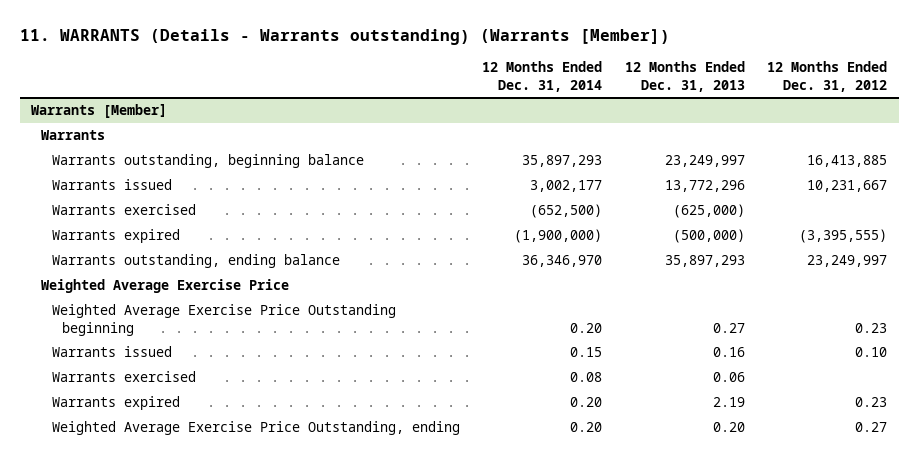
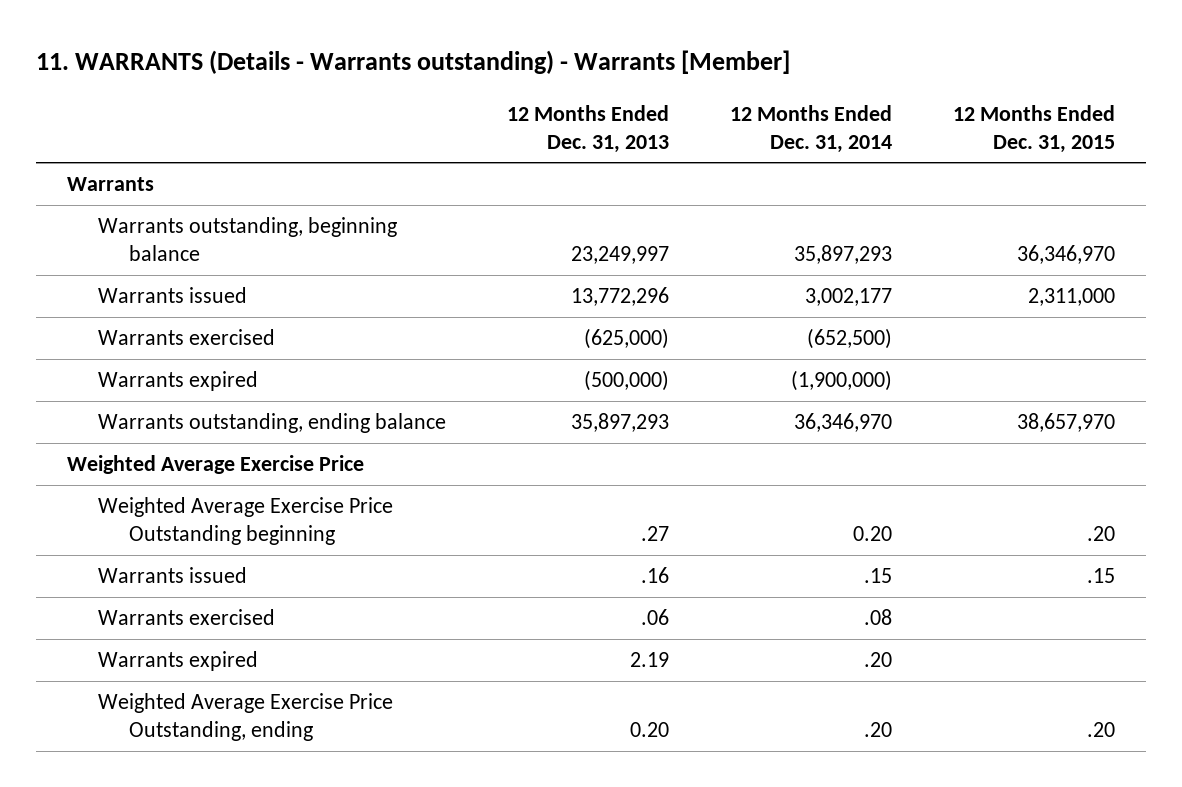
[19,29,670,46] 11. WARRANTS (Details - Warrants outstanding) (Warrants [Member]) -> [36,50,791,75] 11. WARRANTS (Details - Warrants outstanding) - Warrants [Member]
[767,61,888,92] 12 Months Ended Dec. 31, 2012 -> none
none -> [953,104,1116,153] 12 Months Ended Dec. 31, 2015
[31,104,168,119] Warrants [Member] -> none
[712,322,745,333] 0.27 -> [640,526,669,542] .27
[570,347,603,358] 0.15 -> [864,568,893,584] .15
[712,347,745,358] 0.16 -> [640,567,669,584] .16
[570,372,603,383] 0.08 -> [864,609,893,626] .08
[712,372,745,383] 0.06 -> [640,609,669,626] .06
[570,397,603,408] 0.20 -> [864,652,893,668] .20
[570,422,603,433] 0.20 -> [864,722,893,738] .20

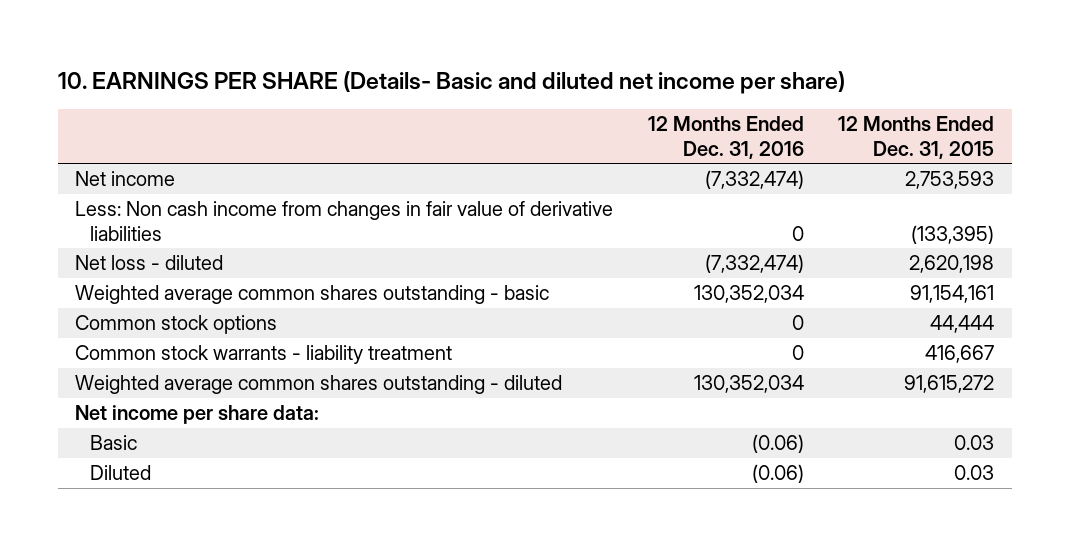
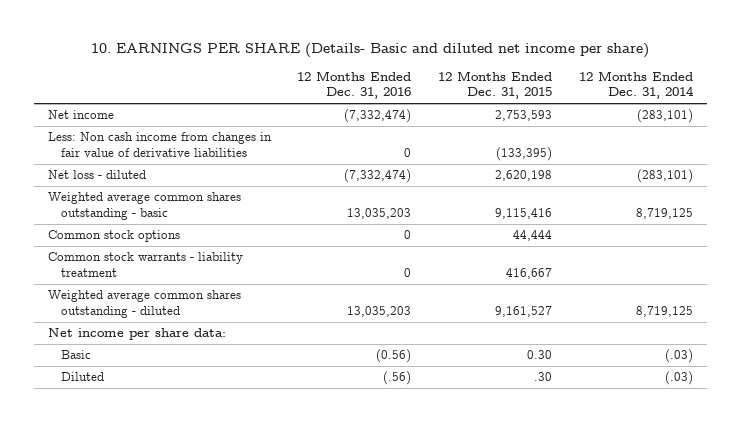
none -> [579,70,695,100] 12 Months Ended Dec. 31, 2014
[693,285,804,304] 130,352,034 -> [347,207,412,219] 13,035,203
[910,285,995,304] 91,154,161 -> [495,207,553,219] 9,115,416
[693,375,804,394] 130,352,034 -> [347,305,412,317] 13,035,203
[904,375,995,394] 91,615,272 -> [495,305,553,317] 9,161,527
[751,434,804,454] (0.06) -> [376,349,412,364] (0.56)
[954,435,995,451] 0.03 -> [527,350,553,360] 0.30
[751,464,804,484] (0.06) -> [383,371,412,386] (.56)
[954,465,995,481] 0.03 -> [534,372,553,382] .30

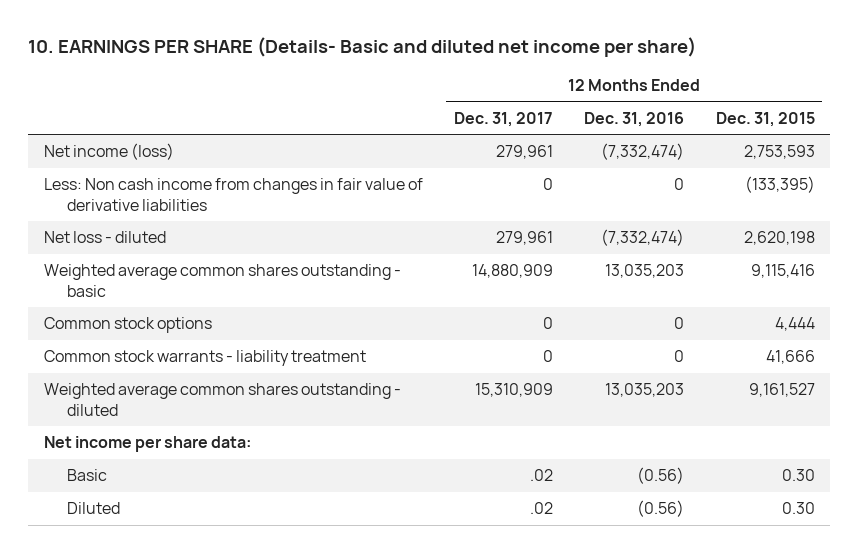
[579,70,695,100] 12 Months Ended Dec. 31, 2014 -> none
none -> [454,111,554,127] Dec. 31, 2017
[47,110,114,120] Net income -> [43,143,174,161] Net income (loss)
[513,230,553,242] 44,444 -> [774,317,815,332] 4,444
[506,267,553,279] 416,667 -> [765,350,815,365] 41,666
[383,371,412,386] (.56) -> [637,500,685,518] (0.56)
[534,372,553,382] .30 -> [781,502,815,515] 0.30

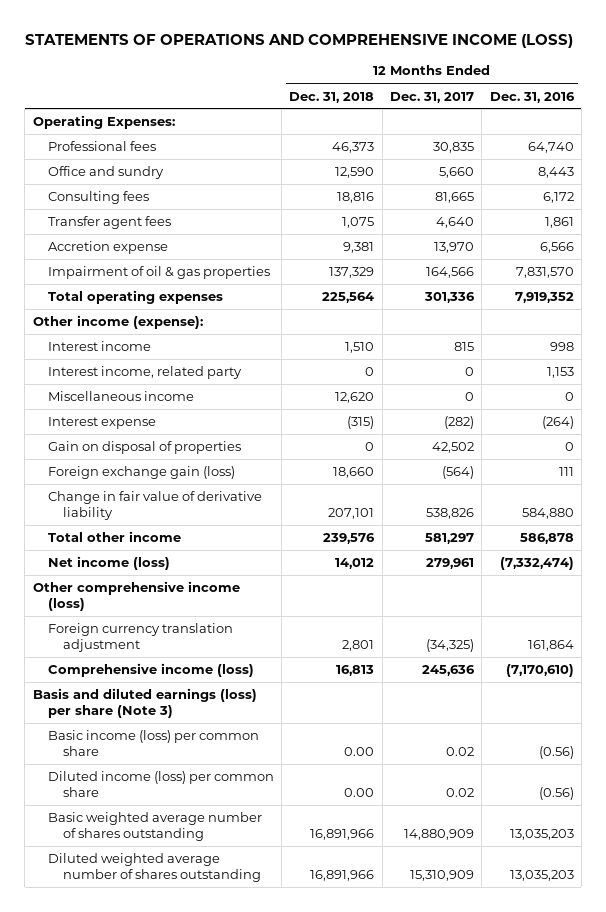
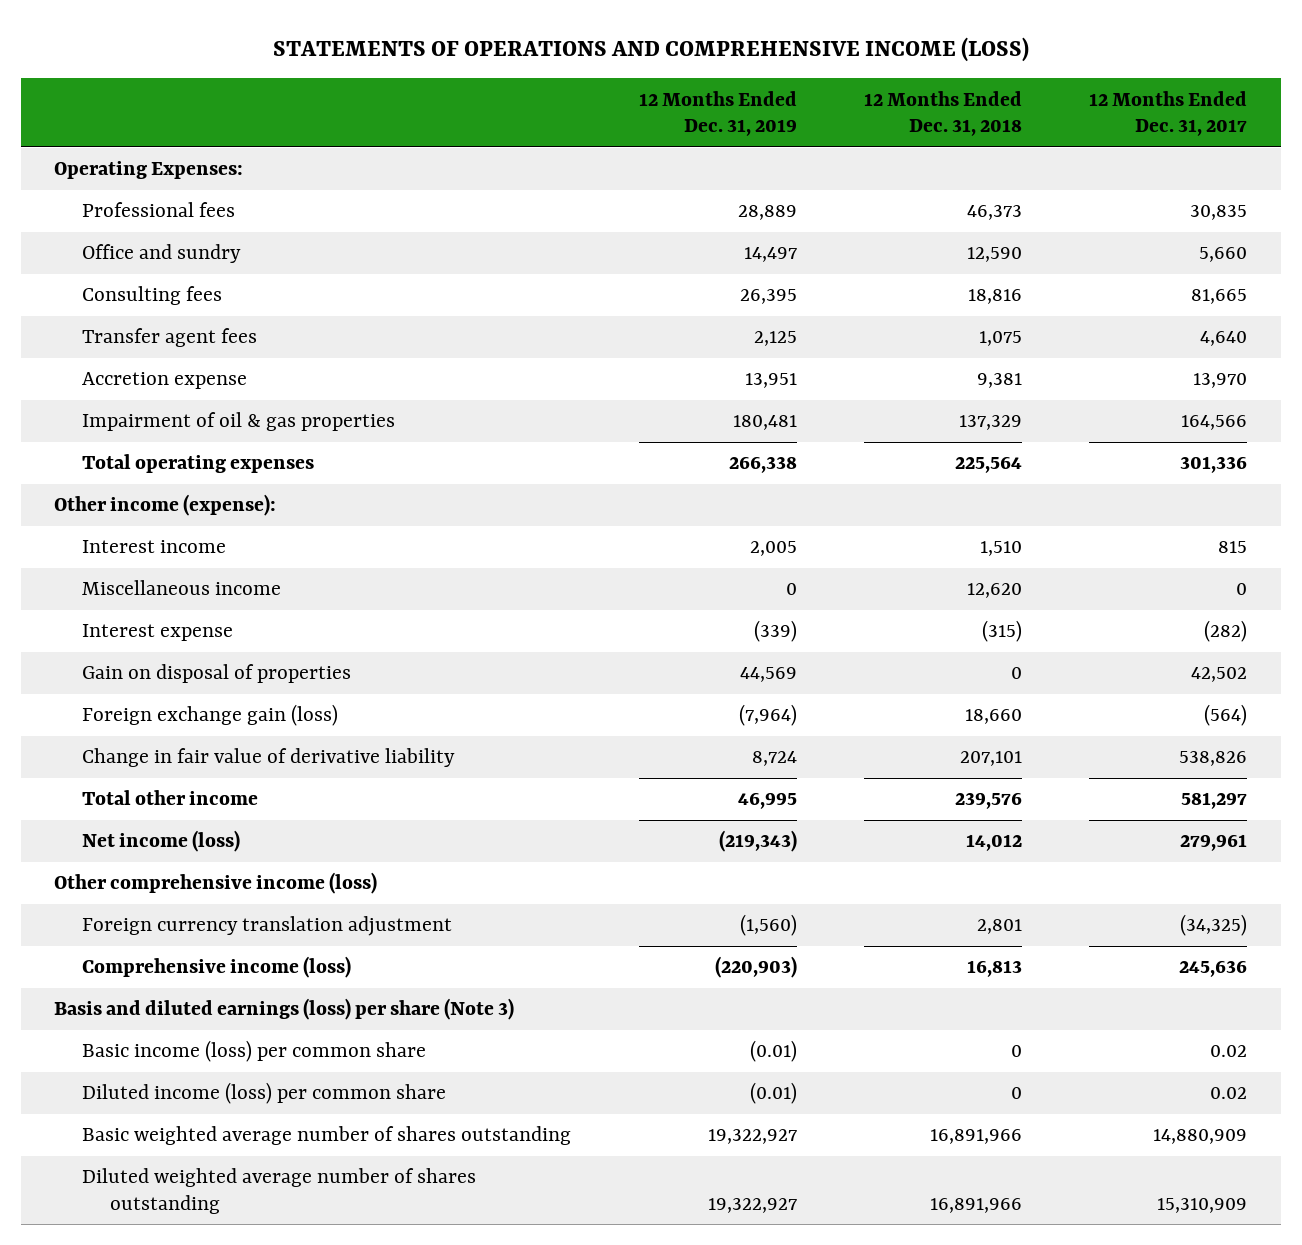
[489,91,575,103] Dec. 31, 2016 -> none
none -> [638,90,797,137] 12 Months Ended Dec. 31, 2019
[47,366,242,380] Interest income, related party -> none
[344,747,375,757] 0.00 -> [1010,1045,1022,1058] 0
[344,788,375,798] 0.00 -> [1010,1087,1022,1100] 0

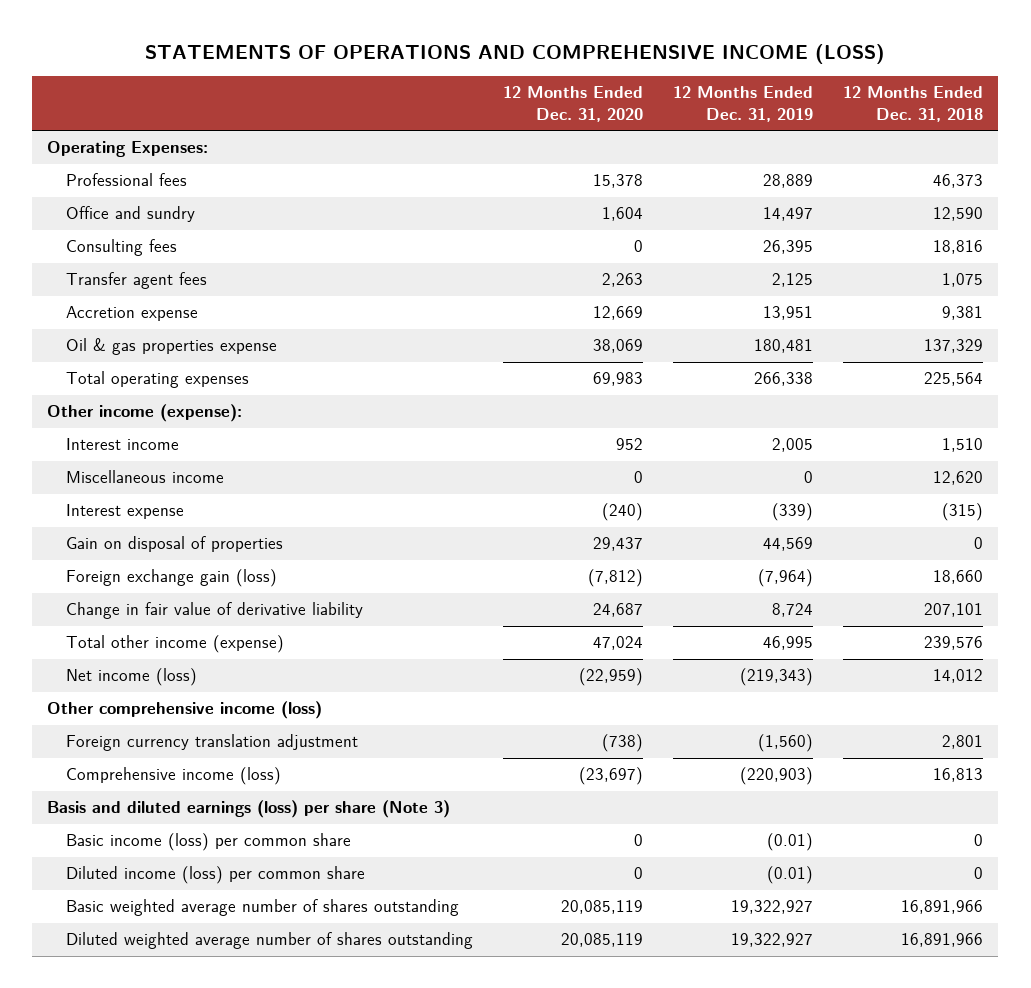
[1089,90,1248,137] 12 Months Ended Dec. 31, 2017 -> none
none -> [503,86,644,122] 12 Months Ended Dec. 31, 2020
[82,412,396,432] Impairment of oil & gas properties -> [66,338,278,356] Oil & gas properties expense
[82,790,259,806] Total other income -> [66,635,285,654] Total other income (expense)

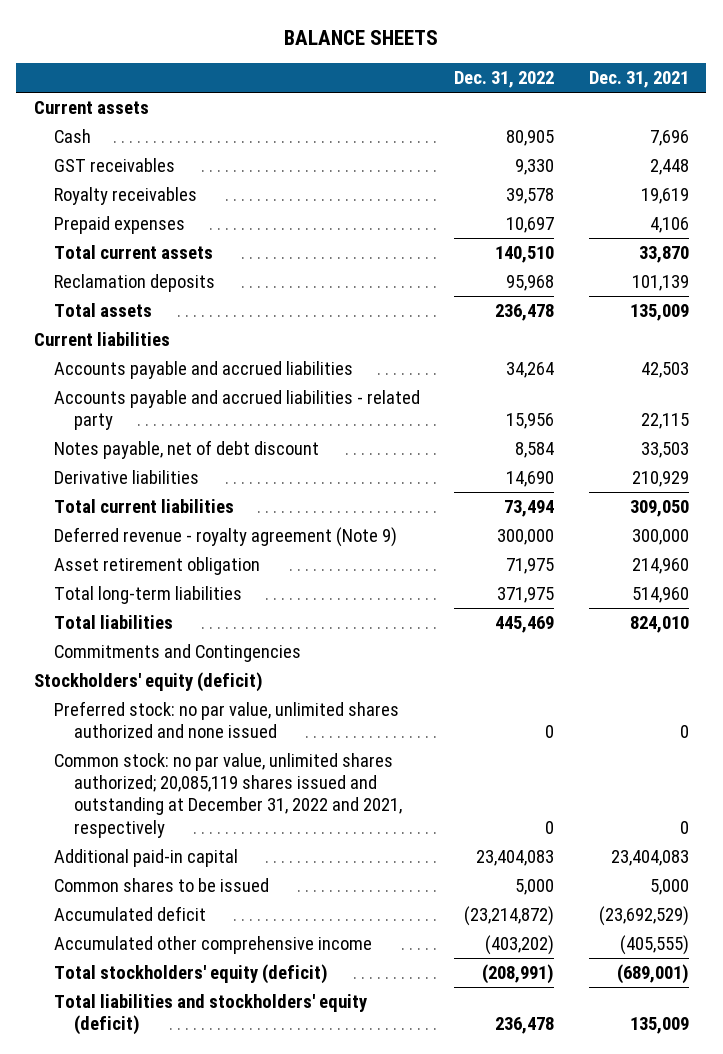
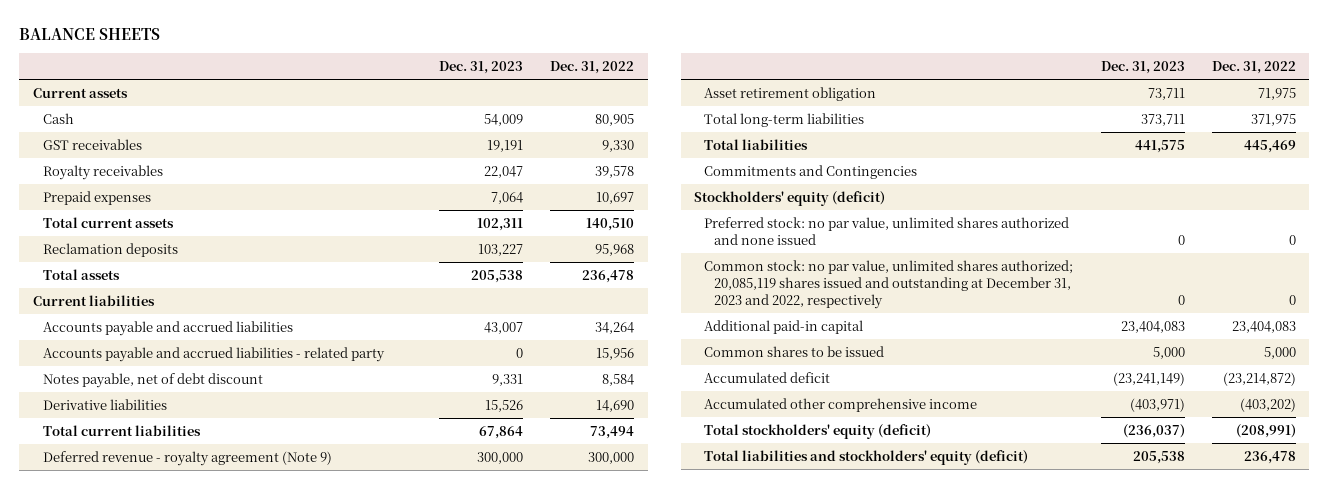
[588,71,689,89] Dec. 31, 2021 -> none
none -> [439,60,524,74] Dec. 31, 2023
[53,752,402,838] Common stock: no par value, unlimited shares authorized; 20,085,119 shares issued and outstanding at December 31, 2022 and 2021, respectively -> [704,259,1074,310] Common stock: no par value, unlimited shares authorized; 20,085,119 shares issued and outstanding at December 31, 2023 and 2022, respectively

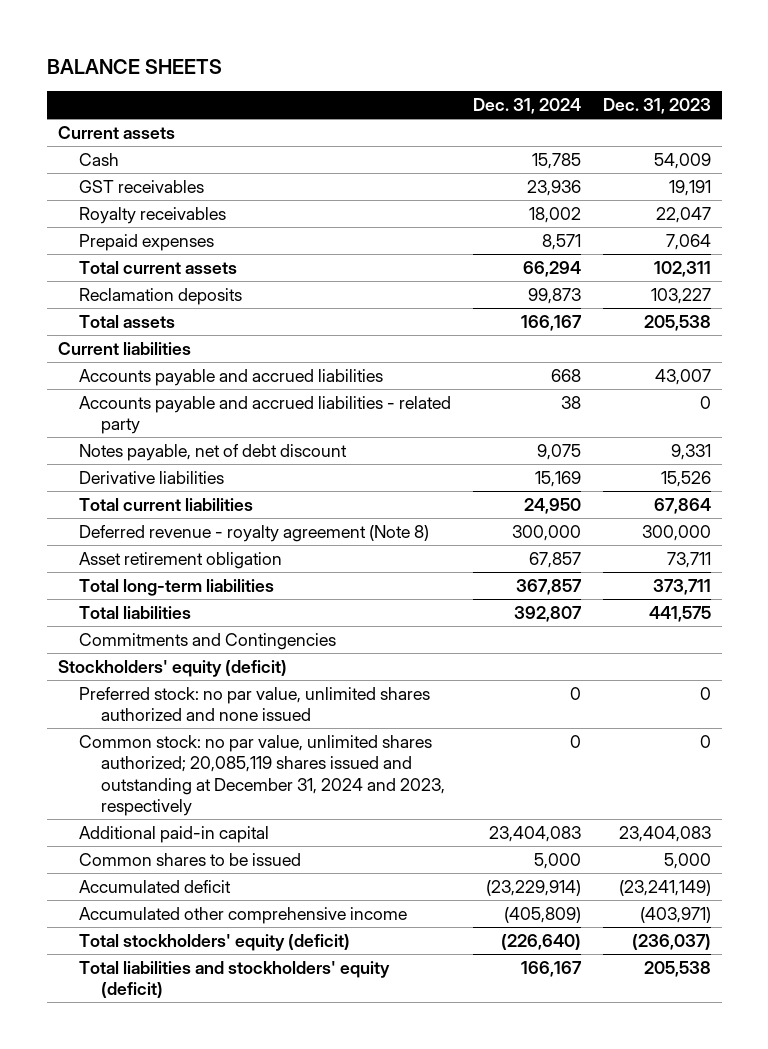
[550,60,635,74] Dec. 31, 2022 -> none
none -> [473,98,582,115] Dec. 31, 2024
[43,450,333,466] Deferred revenue - royalty agreement (Note 9) -> [79,524,430,542] Deferred revenue - royalty agreement (Note 8)
[704,259,1074,310] Common stock: no par value, unlimited shares authorized; 20,085,119 shares issued and outstanding at December 31, 2023 and 2022, respectively -> [79,734,445,817] Common stock: no par value, unlimited shares authorized; 20,085,119 shares issued and outstanding at December 31, 2024 and 2023, respectively

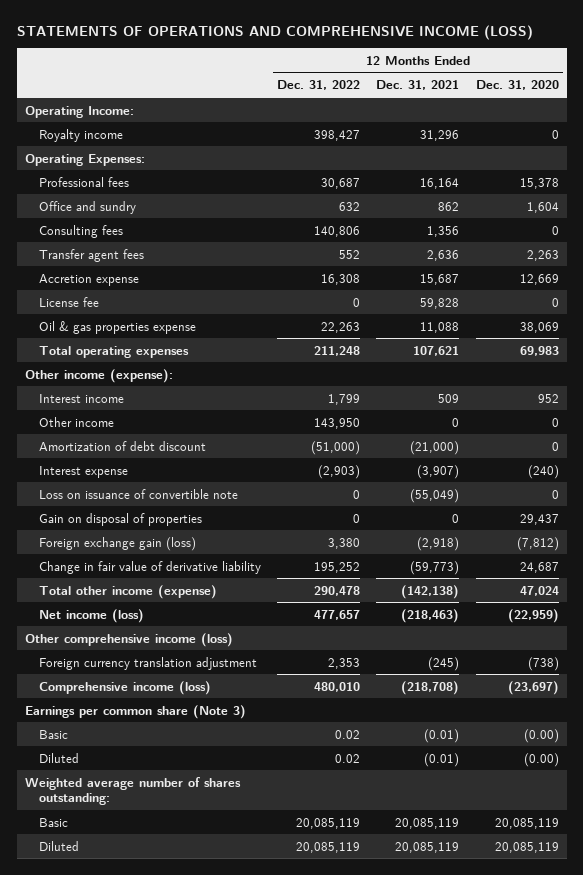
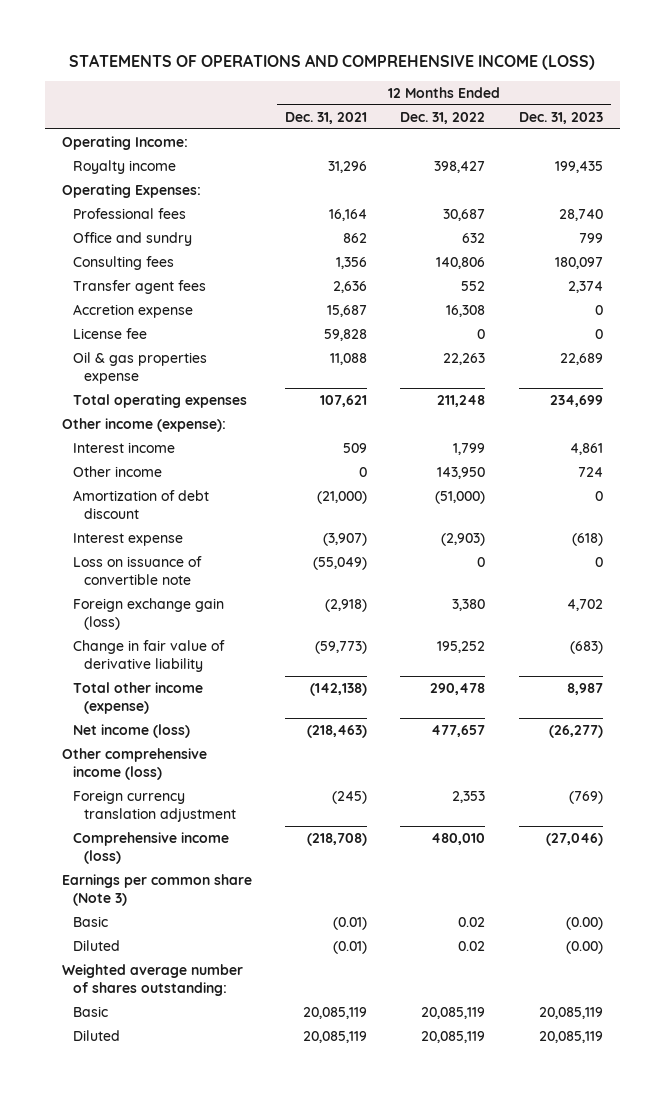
[475,80,559,91] Dec. 31, 2020 -> none
none -> [518,111,603,124] Dec. 31, 2023
[38,512,202,526] Gain on disposal of properties -> none

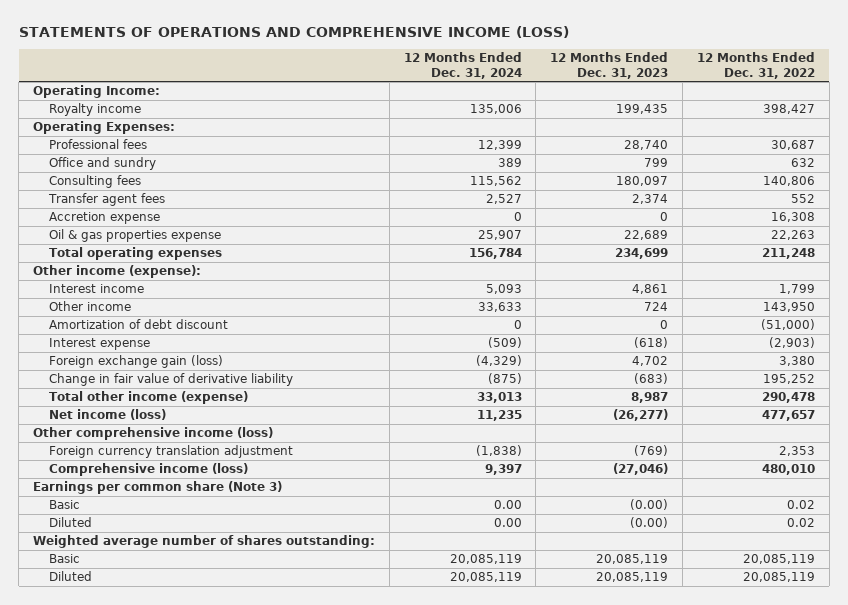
[284,111,367,124] Dec. 31, 2021 -> none
none -> [403,52,522,79] 12 Months Ended Dec. 31, 2024
[72,327,147,339] License fee -> none
[72,555,202,586] Loss on issuance of convertible note -> none

